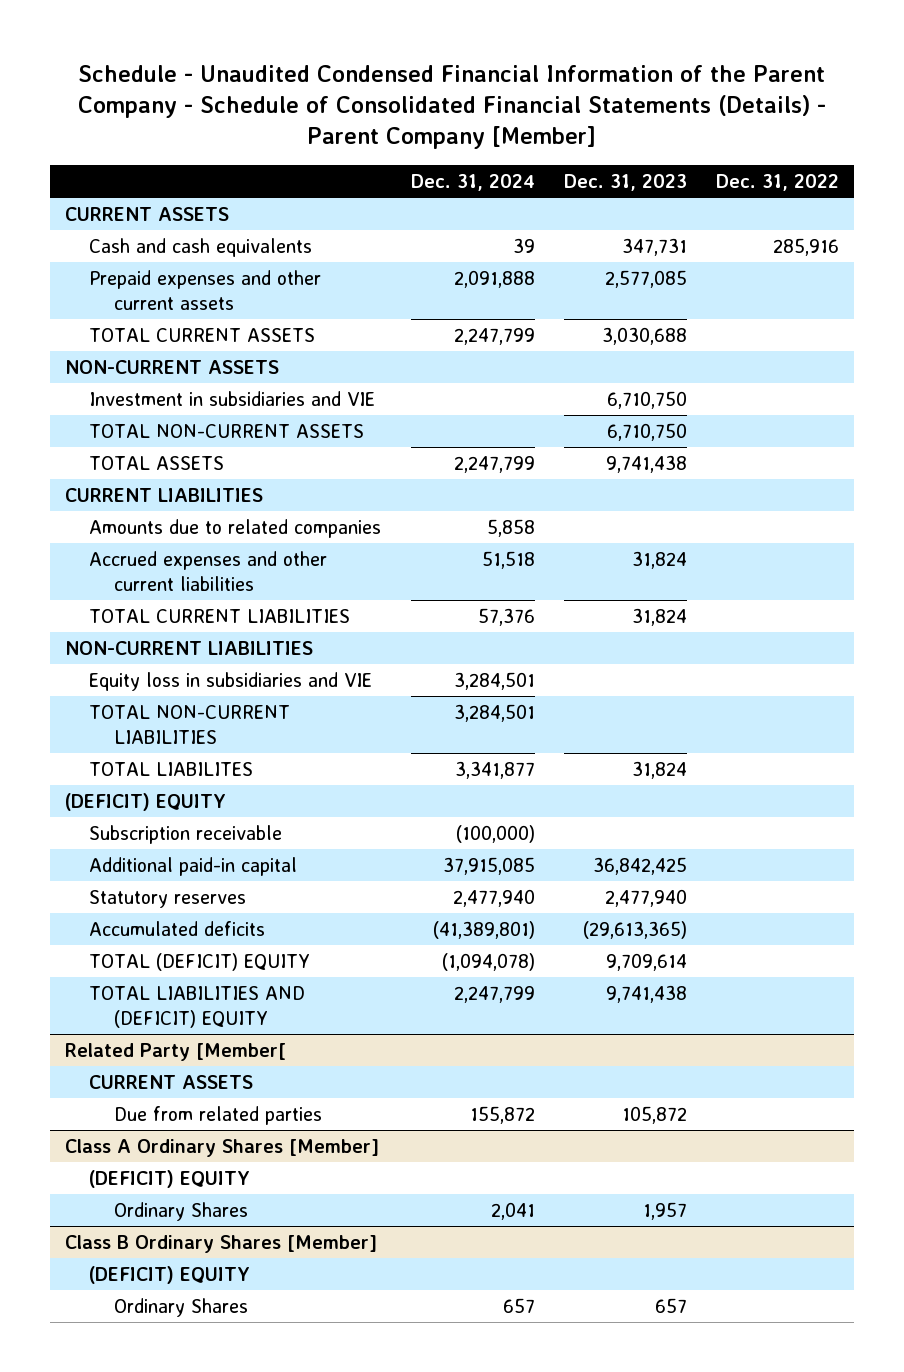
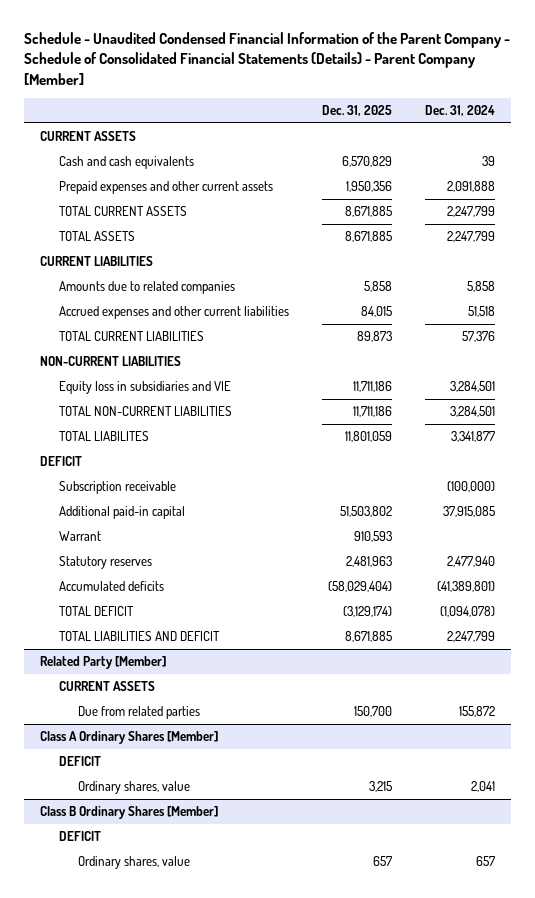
[563,173,687,191] Dec. 31, 2023 -> none
[716,173,840,191] Dec. 31, 2022 -> none
none -> [322,105,393,117] Dec. 31, 2025
[64,360,279,375] NON-CURRENT ASSETS -> none
[89,391,376,407] Investment in subsidiaries and VIE -> none
[89,424,365,439] TOTAL NON-CURRENT ASSETS -> none
[64,793,226,812] (DEFICIT) EQUITY -> [40,456,83,467] DEFICIT
none -> [59,531,102,542] Warrant
[89,953,311,972] TOTAL (DEFICIT) EQUITY -> [59,606,135,617] TOTAL DEFICIT
[89,986,306,1028] TOTAL LIABILITIES AND (DEFICIT) EQUITY -> [59,631,221,642] TOTAL LIABILITIES AND DEFICIT
[64,1043,286,1062] Related Party [Member[ -> [40,656,167,670] Related Party [Member]
[89,1170,251,1189] (DEFICIT) EQUITY -> [59,756,102,767] DEFICIT
[113,1202,248,1222] Ordinary Shares -> [78,781,191,795] Ordinary shares, value
[89,1266,251,1285] (DEFICIT) EQUITY -> [59,831,102,842] DEFICIT
[113,1298,248,1318] Ordinary Shares -> [78,856,191,870] Ordinary shares, value

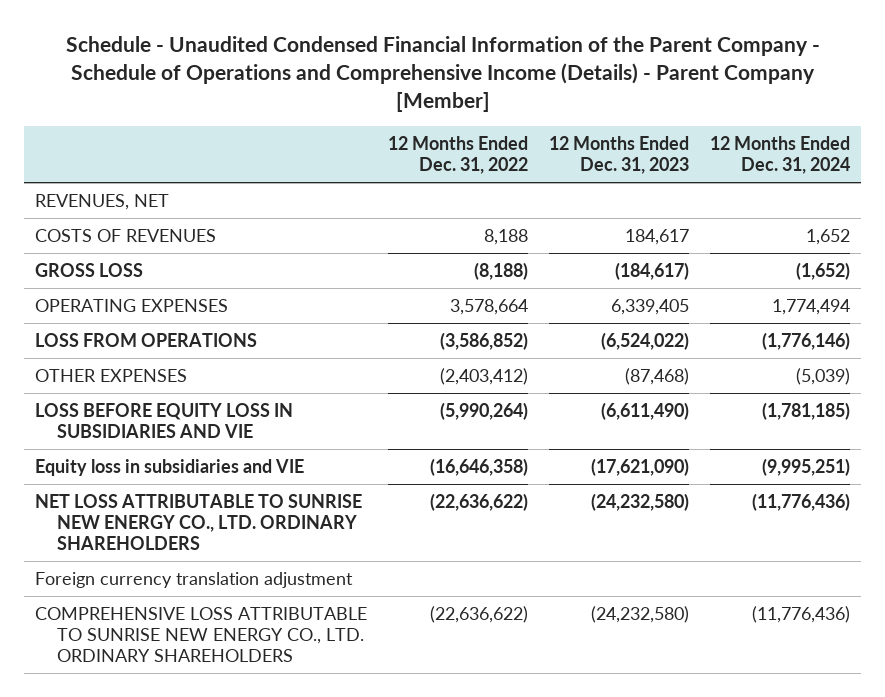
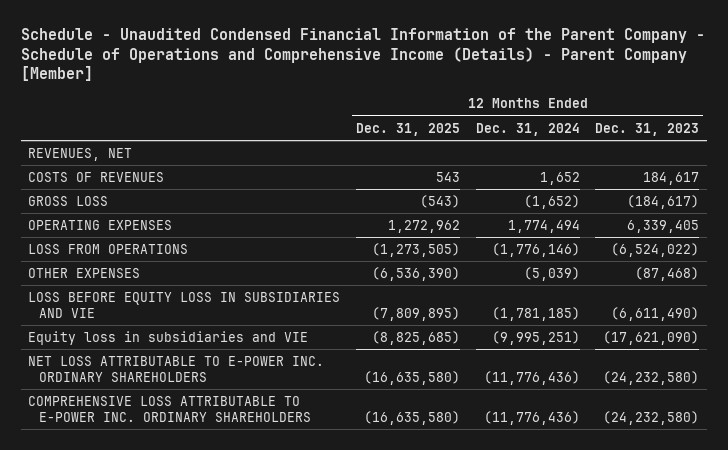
[387,136,528,175] 12 Months Ended Dec. 31, 2022 -> none
none -> [355,122,460,136] Dec. 31, 2025
[34,571,353,588] Foreign currency translation adjustment -> none
[34,493,362,551] NET LOSS ATTRIBUTABLE TO SUNRISE NEW ENERGY CO., LTD. ORDINARY SHAREHOLDERS -> [28,355,325,382] NET LOSS ATTRIBUTABLE TO E-POWER INC. ORDINARY SHAREHOLDERS
[34,606,367,663] COMPREHENSIVE LOSS ATTRIBUTABLE TO SUNRISE NEW ENERGY CO., LTD. ORDINARY SHAREHOLDERS -> [28,395,311,422] COMPREHENSIVE LOSS ATTRIBUTABLE TO E-POWER INC. ORDINARY SHAREHOLDERS

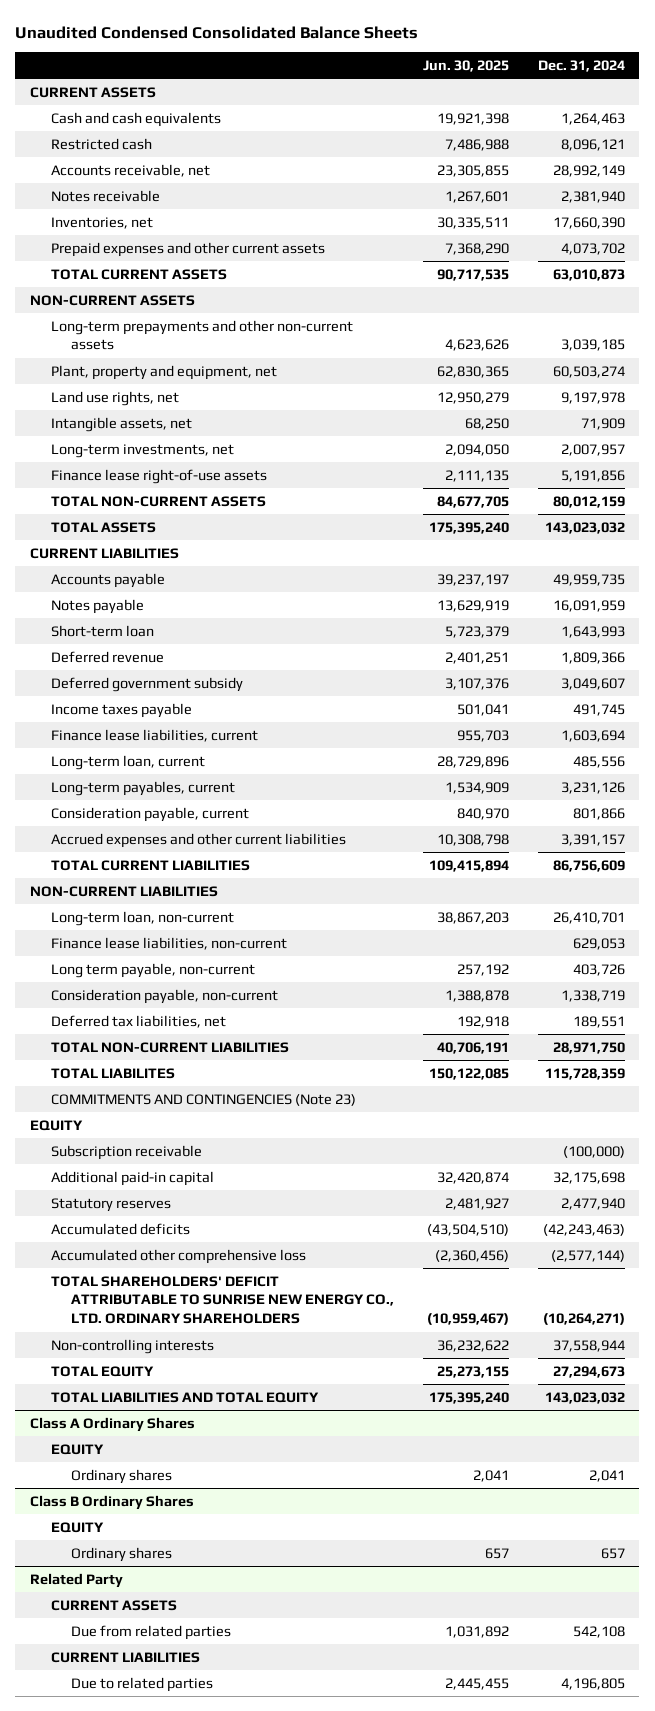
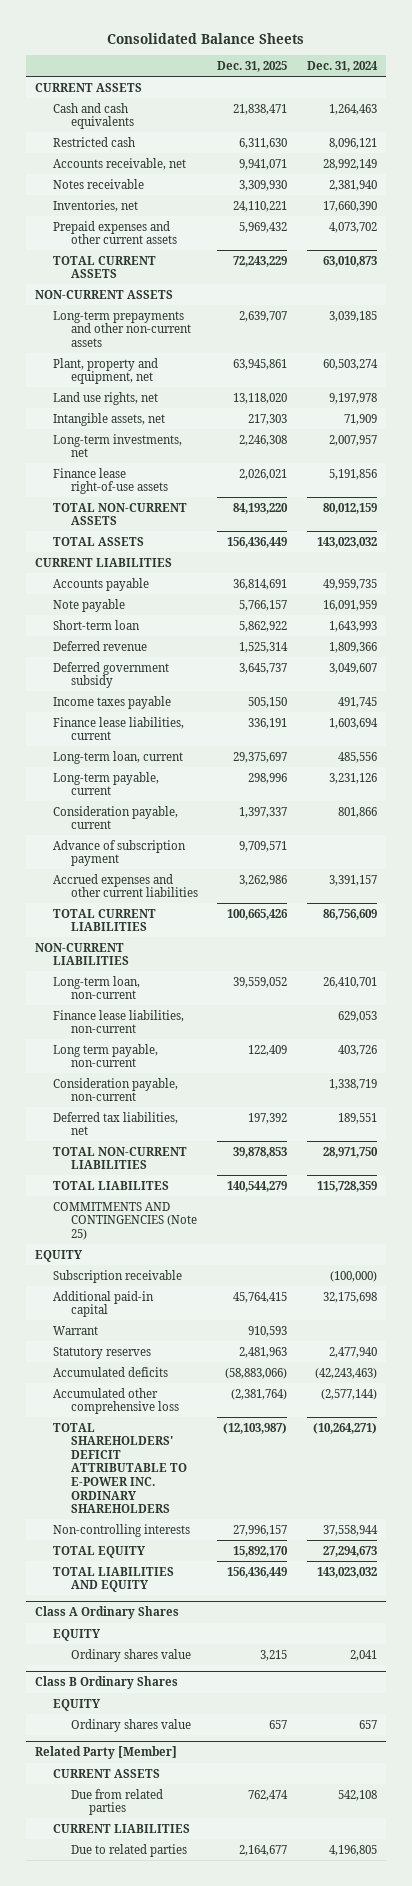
[15,25,419,39] Unaudited Condensed Consolidated Balance Sheets -> [106,32,304,44] Consolidated Balance Sheets
[423,59,510,72] Jun. 30, 2025 -> none
none -> [217,61,288,73] Dec. 31, 2025
[50,598,144,614] Notes payable -> [53,598,126,612] Note payable
[50,780,235,796] Long-term payables, current -> [53,771,160,796] Long-term payable, current
none -> [53,839,187,867] Advance of subscription payment
[50,1093,356,1106] COMMITMENTS AND CONTINGENCIES (Note 23) -> [53,1201,198,1240] COMMITMENTS AND CONTINGENCIES (Note 25)
none -> [53,1325,99,1335] Warrant
[50,1275,395,1325] TOTAL SHAREHOLDERS' DEFICIT ATTRIBUTABLE TO SUNRISE NEW ENERGY CO., LTD. ORDINARY SHAREHOLDERS -> [53,1422,188,1514] TOTAL SHAREHOLDERS' DEFICIT ATTRIBUTABLE TO E-POWER INC. ORDINARY SHAREHOLDERS
[50,1391,319,1403] TOTAL LIABILITIES AND TOTAL EQUITY -> [53,1566,175,1593] TOTAL LIABILITIES AND EQUITY
[71,1468,173,1484] Ordinary shares -> [71,1648,192,1662] Ordinary shares value
[71,1546,173,1562] Ordinary shares -> [71,1718,192,1732] Ordinary shares value
[29,1572,123,1588] Related Party -> [35,1746,178,1760] Related Party [Member]

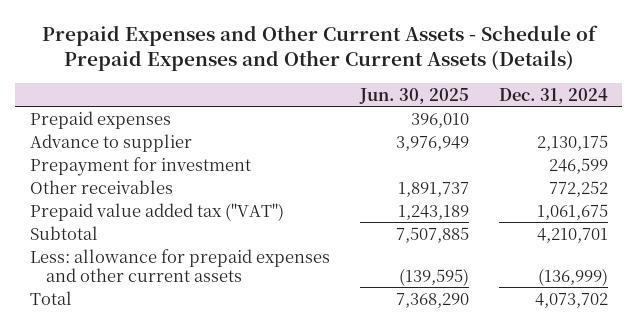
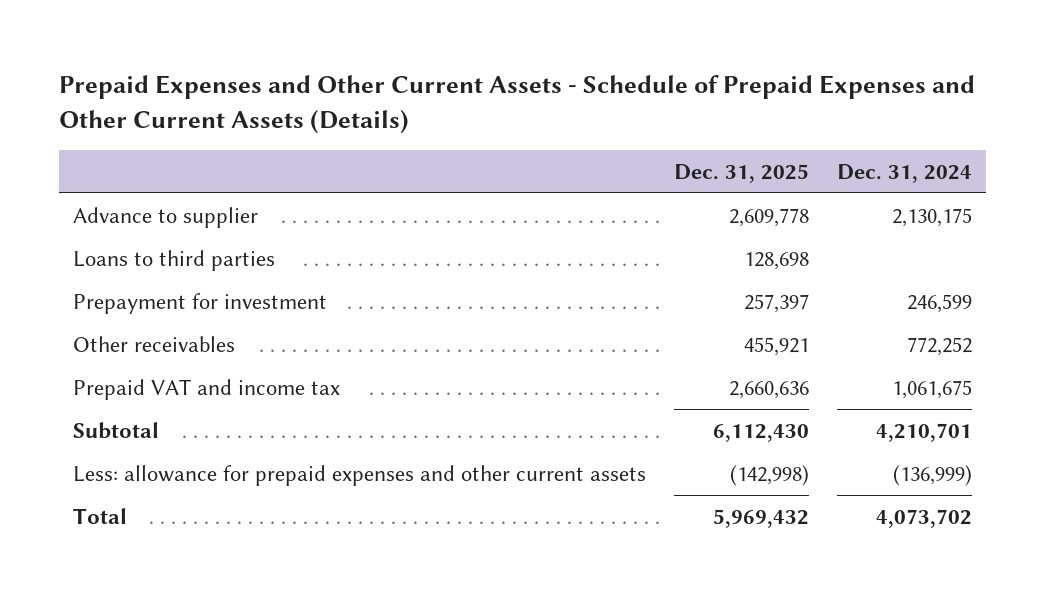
[358,87,469,104] Jun. 30, 2025 -> none
none -> [673,163,809,183] Dec. 31, 2025
[30,110,172,129] Prepaid expenses -> none
none -> [72,249,275,271] Loans to third parties
[30,202,285,221] Prepaid value added tax ("VAT") -> [72,378,340,400] Prepaid VAT and income tax

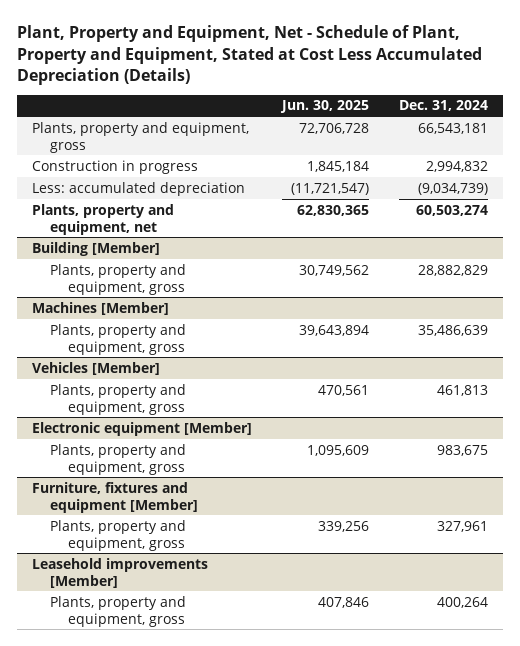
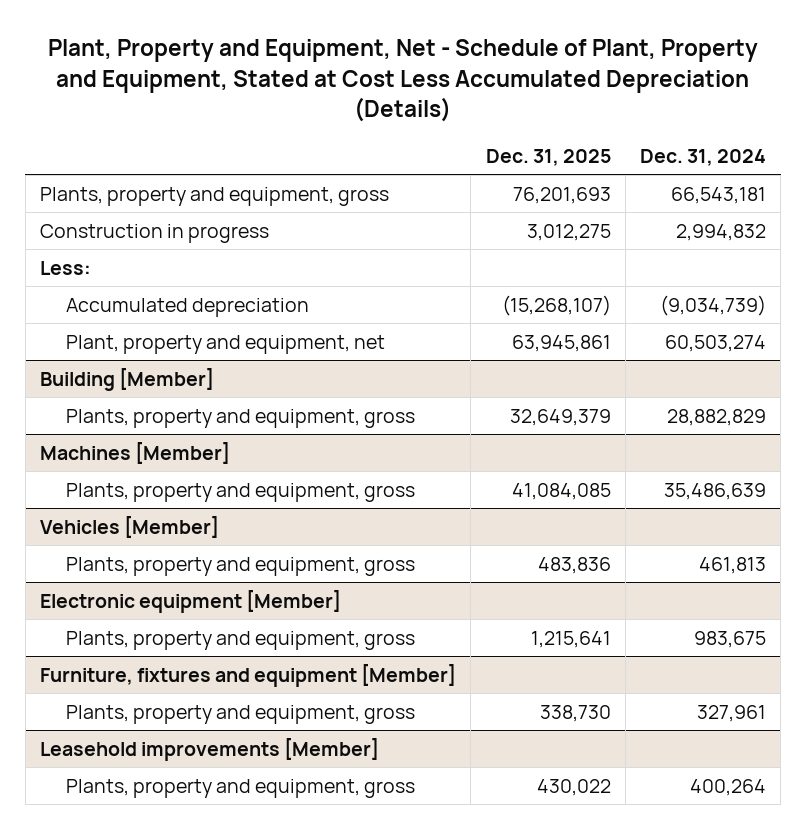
[279,100,369,114] Jun. 30, 2025 -> none
none -> [485,148,611,166] Dec. 31, 2025
none -> [40,260,92,275] Less:
[31,181,245,196] Less: accumulated depreciation -> [65,297,309,317] Accumulated depreciation
[31,203,174,235] Plants, property and equipment, net -> [65,334,385,354] Plant, property and equipment, net

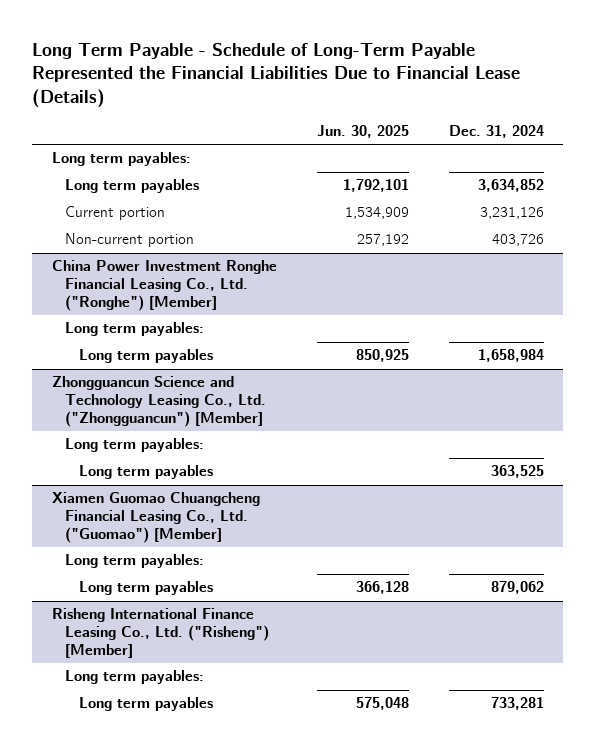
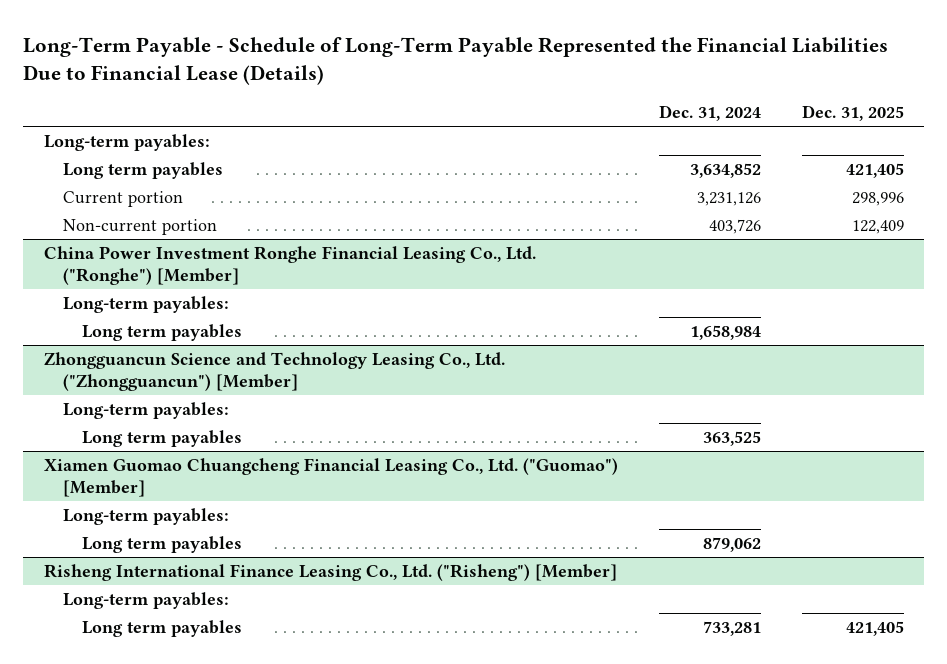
[32,42,521,108] Long Term Payable - Schedule of Long-Term Payable Represented the Financial Liabilities Due to Financial Lease (Details) -> [23,36,889,85] Long-Term Payable - Schedule of Long-Term Payable Represented the Financial Liabilities Due to Financial Lease (Details)
[316,125,409,139] Jun. 30, 2025 -> none
none -> [801,104,904,121] Dec. 31, 2025
[52,152,192,167] Long term payables: -> [43,133,210,151] Long-term payables:
[65,322,205,337] Long term payables: -> [63,295,230,313] Long-term payables:
[65,438,205,453] Long term payables: -> [63,401,230,419] Long-term payables:
[65,554,205,569] Long term payables: -> [63,507,230,525] Long-term payables:
[65,670,205,685] Long term payables: -> [63,591,230,609] Long-term payables:

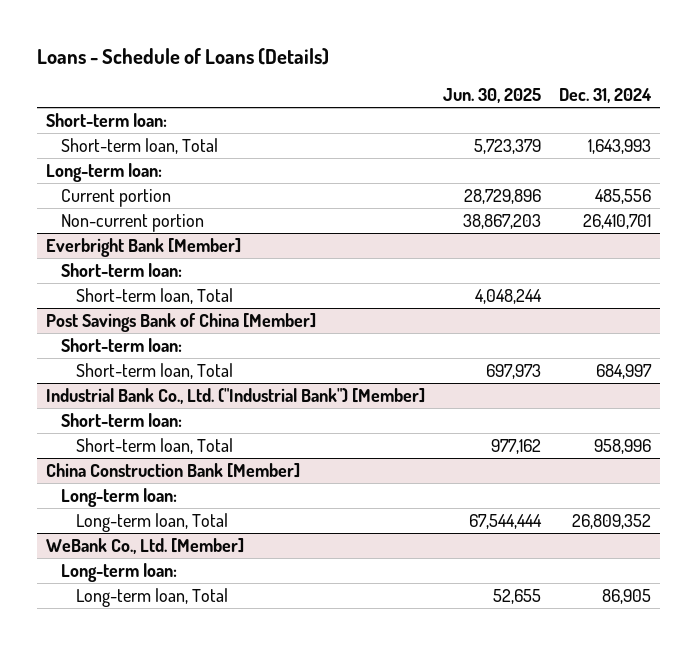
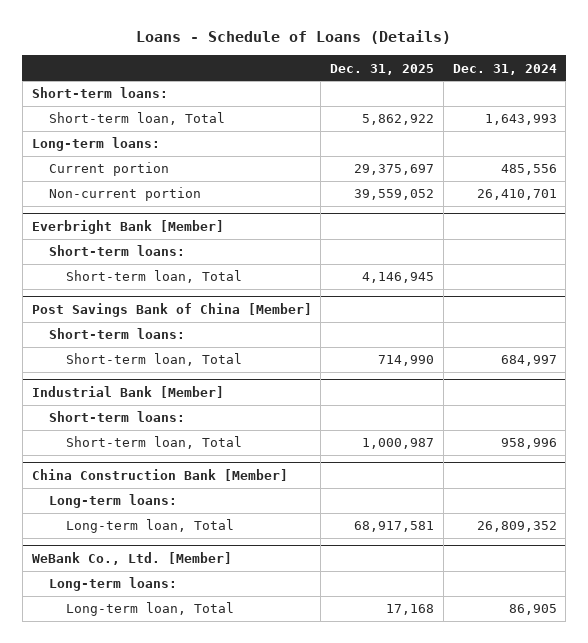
[442,88,541,104] Jun. 30, 2025 -> none
none -> [330,63,435,75] Dec. 31, 2025
[45,113,167,128] Short-term loan: -> [31,87,168,99] Short-term loans:
[45,163,162,183] Long-term loan: -> [31,137,160,152] Long-term loans:
[60,263,182,278] Short-term loan: -> [48,245,185,257] Short-term loans:
[60,338,182,353] Short-term loan: -> [48,328,185,340] Short-term loans:
[45,388,425,405] Industrial Bank Co., Ltd. ("Industrial Bank") [Member] -> [31,386,224,399] Industrial Bank [Member]
[60,413,182,428] Short-term loan: -> [48,411,185,423] Short-term loans:
[60,488,177,508] Long-term loan: -> [48,494,177,509] Long-term loans:
[60,563,177,583] Long-term loan: -> [48,577,177,592] Long-term loans:

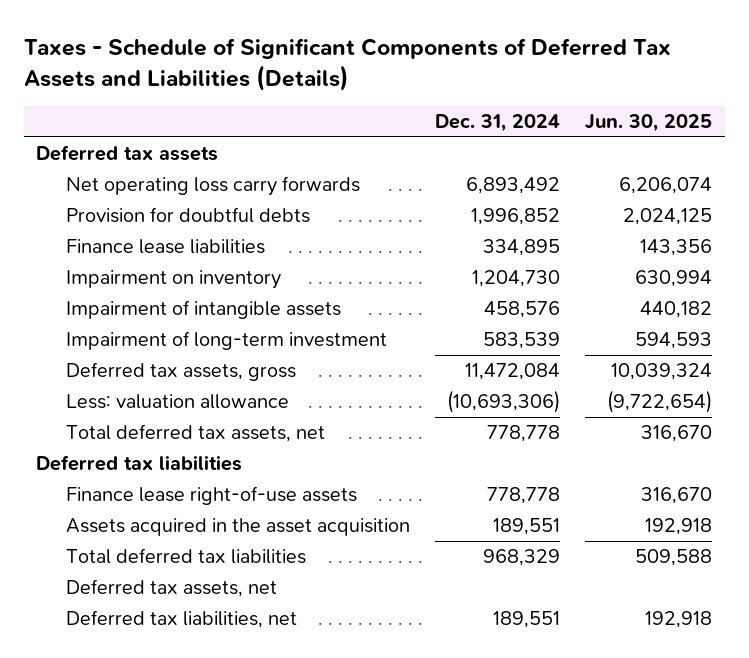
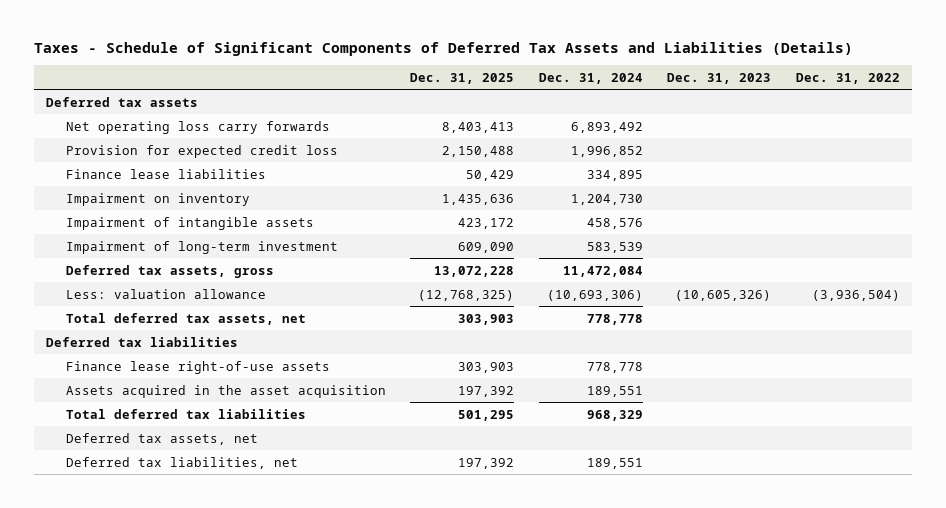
[585,114,713,133] Jun. 30, 2025 -> none
none -> [410,72,515,84] Dec. 31, 2025
none -> [667,72,772,84] Dec. 31, 2023
none -> [795,72,900,84] Dec. 31, 2022
[66,207,311,224] Provision for doubtful debts -> [65,144,338,158] Provision for expected credit loss

